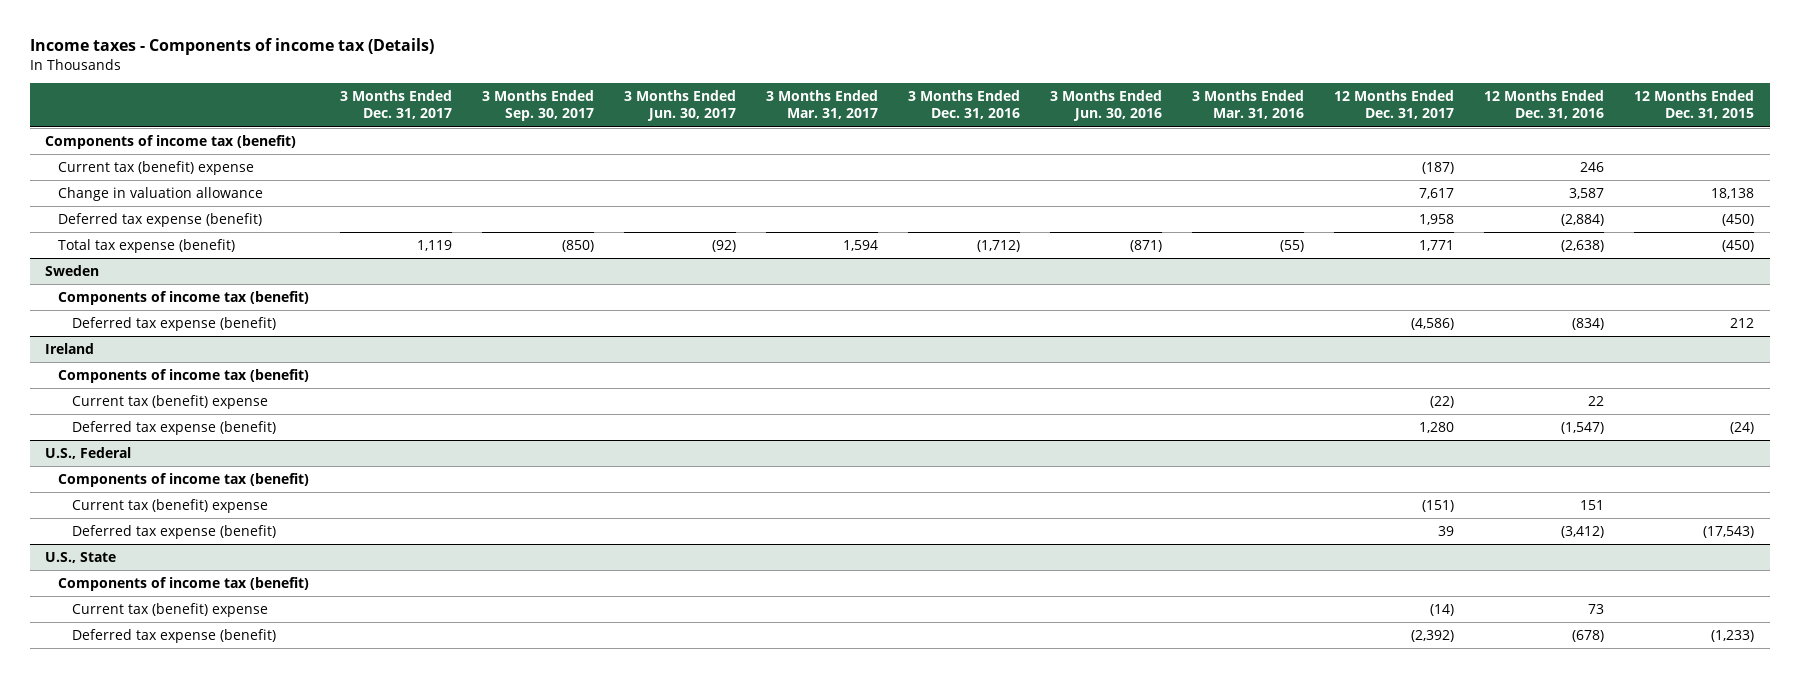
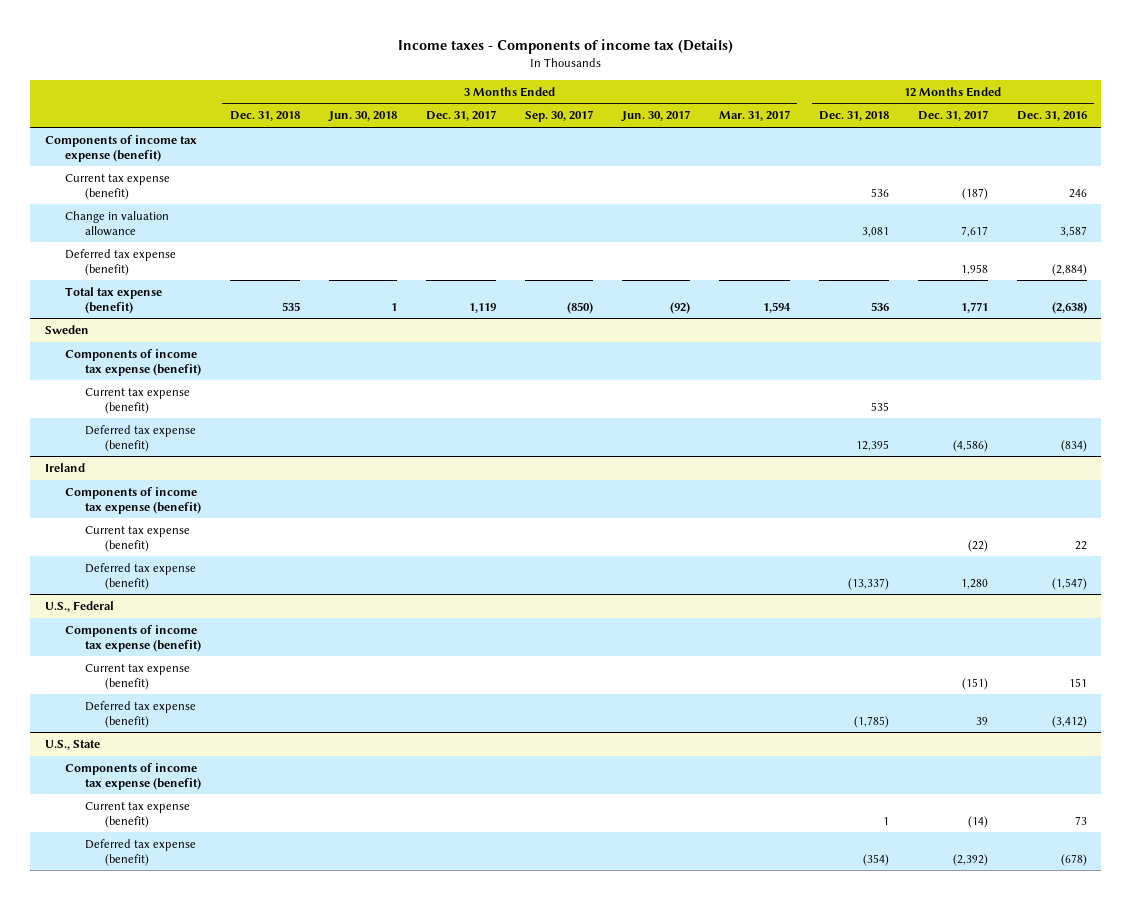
[907,90,1020,120] 3 Months Ended Dec. 31, 2016 -> none
[1050,90,1163,122] 3 Months Ended Jun. 30, 2016 -> none
[1192,90,1305,120] 3 Months Ended Mar. 31, 2016 -> none
[1634,90,1755,120] 12 Months Ended Dec. 31, 2015 -> none
none -> [229,111,300,122] Dec. 31, 2018
none -> [327,111,397,123] Jun. 30, 2018
none -> [818,111,889,122] Dec. 31, 2018
[44,135,296,150] Components of income tax (benefit) -> [44,134,197,162] Components of income tax expense (benefit)
[58,161,255,176] Current tax (benefit) expense -> [64,173,170,200] Current tax expense (benefit)
[58,291,310,306] Components of income tax (benefit) -> [64,348,201,376] Components of income tax expense (benefit)
none -> [84,387,190,414] Current tax expense (benefit)
[58,369,310,384] Components of income tax (benefit) -> [64,486,201,514] Components of income tax expense (benefit)
[72,395,269,410] Current tax (benefit) expense -> [84,525,190,552] Current tax expense (benefit)
[58,473,310,488] Components of income tax (benefit) -> [64,624,201,652] Components of income tax expense (benefit)
[72,499,269,514] Current tax (benefit) expense -> [84,663,190,690] Current tax expense (benefit)
[58,577,310,592] Components of income tax (benefit) -> [64,762,201,790] Components of income tax expense (benefit)
[72,603,269,618] Current tax (benefit) expense -> [84,801,190,828] Current tax expense (benefit)

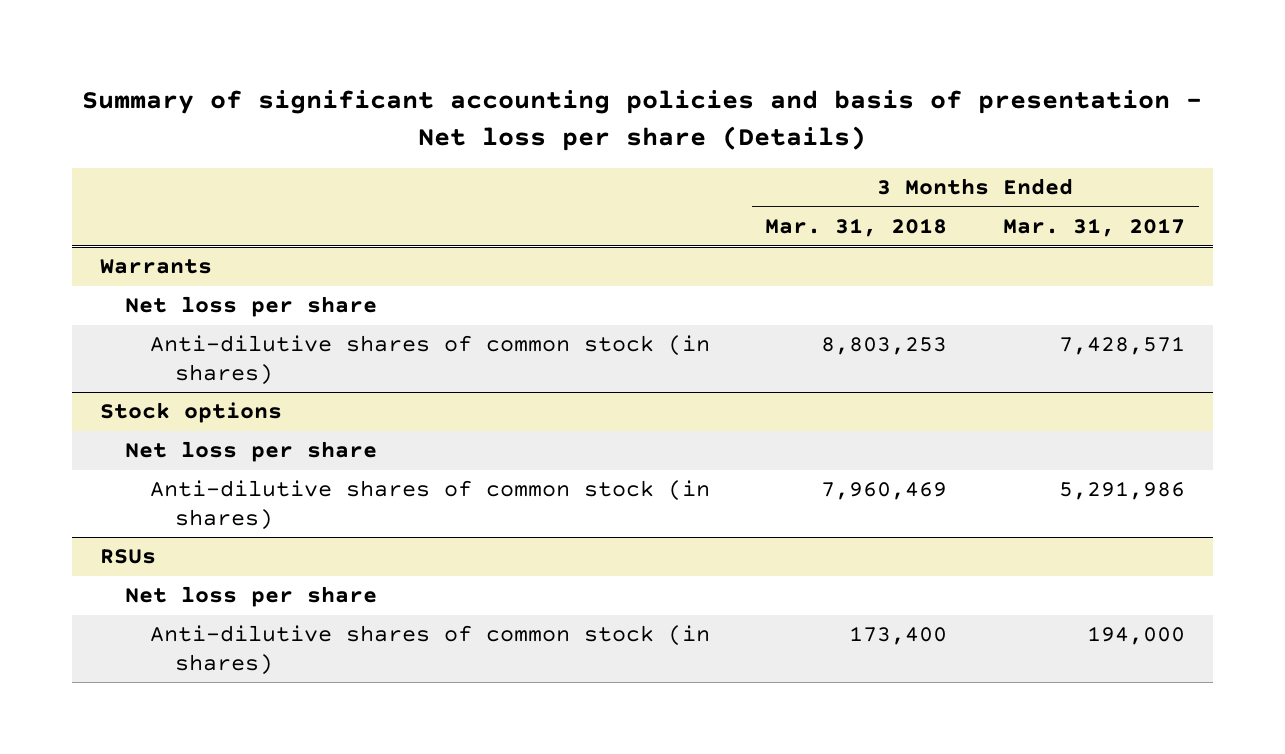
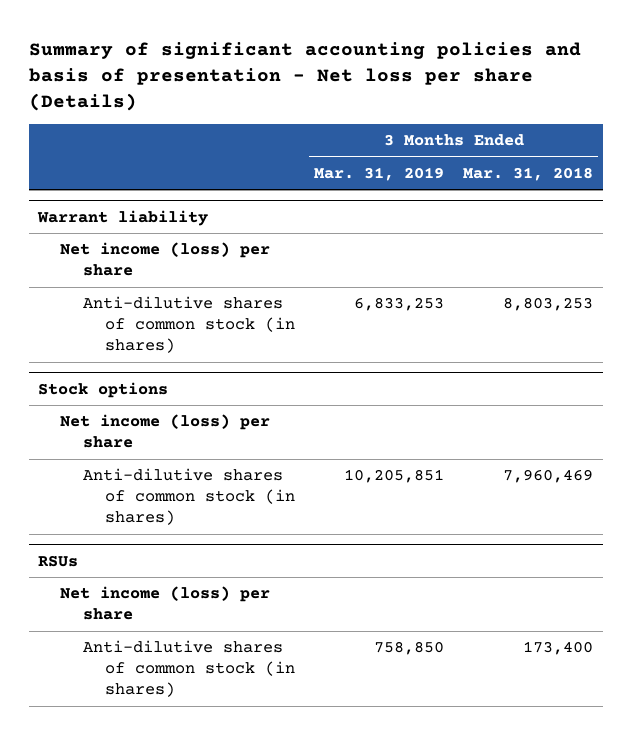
[1003,218,1186,238] Mar. 31, 2017 -> none
none -> [313,166,444,181] Mar. 31, 2019
[99,259,212,275] Warrants -> [37,209,209,226] Warrant liability
[124,296,377,318] Net loss per share -> [60,242,271,277] Net income (loss) per share
[124,441,377,463] Net loss per share -> [60,414,271,449] Net income (loss) per share
[124,586,377,608] Net loss per share -> [60,586,271,621] Net income (loss) per share

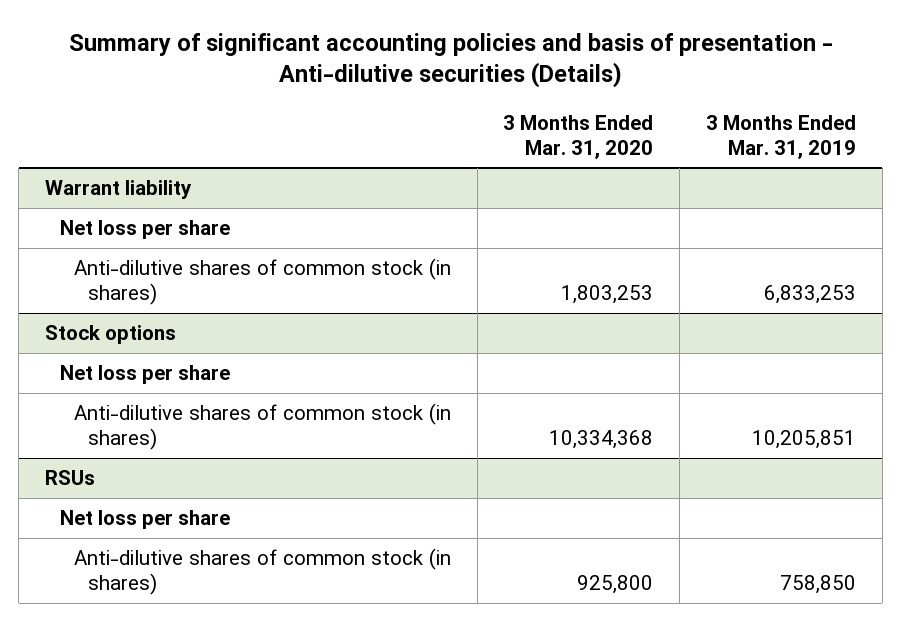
[28,41,581,111] Summary of significant accounting policies and basis of presentation - Net loss per share (Details) -> [68,32,833,89] Summary of significant accounting policies and basis of presentation - Anti-dilutive securities (Details)
[463,166,594,181] Mar. 31, 2018 -> none
none -> [503,114,654,159] 3 Months Ended Mar. 31, 2020
[60,242,271,277] Net income (loss) per share -> [59,220,230,240] Net loss per share
[60,414,271,449] Net income (loss) per share -> [59,365,230,385] Net loss per share
[60,586,271,621] Net income (loss) per share -> [59,510,230,530] Net loss per share

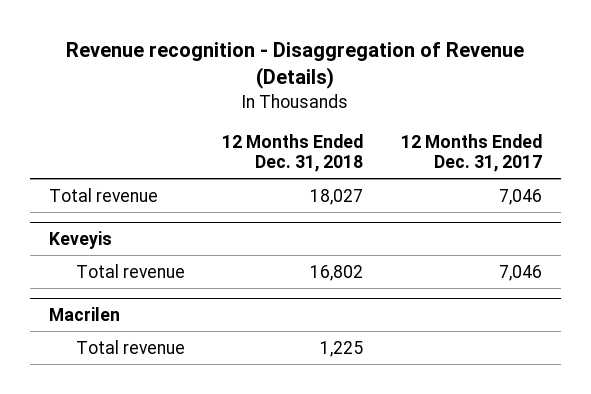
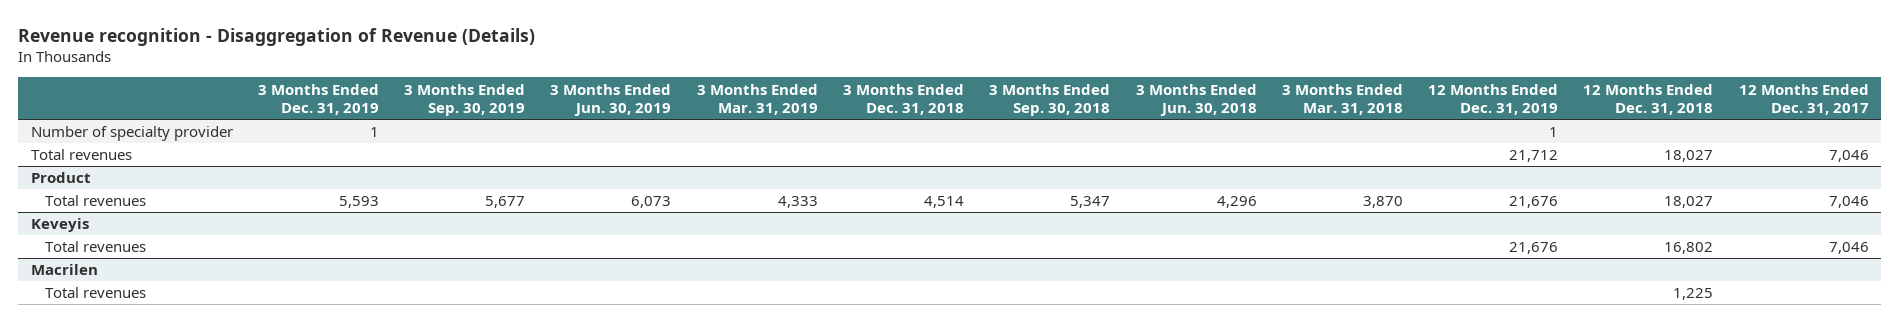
none -> [257,83,379,116] 3 Months Ended Dec. 31, 2019
none -> [404,83,526,117] 3 Months Ended Sep. 30, 2019
none -> [550,83,672,117] 3 Months Ended Jun. 30, 2019
none -> [696,83,818,116] 3 Months Ended Mar. 31, 2019
none -> [842,83,964,116] 3 Months Ended Dec. 31, 2018
none -> [989,83,1111,117] 3 Months Ended Sep. 30, 2018
none -> [1135,83,1257,117] 3 Months Ended Jun. 30, 2018
none -> [1281,83,1403,116] 3 Months Ended Mar. 31, 2018
none -> [1428,83,1559,116] 12 Months Ended Dec. 31, 2019
none -> [30,126,233,142] Number of specialty provider
[48,187,158,202] Total revenue -> [30,149,132,161] Total revenues
none -> [30,172,91,184] Product
none -> [45,195,147,207] Total revenues
[75,263,185,278] Total revenue -> [45,241,147,253] Total revenues
[75,339,185,354] Total revenue -> [45,287,147,299] Total revenues

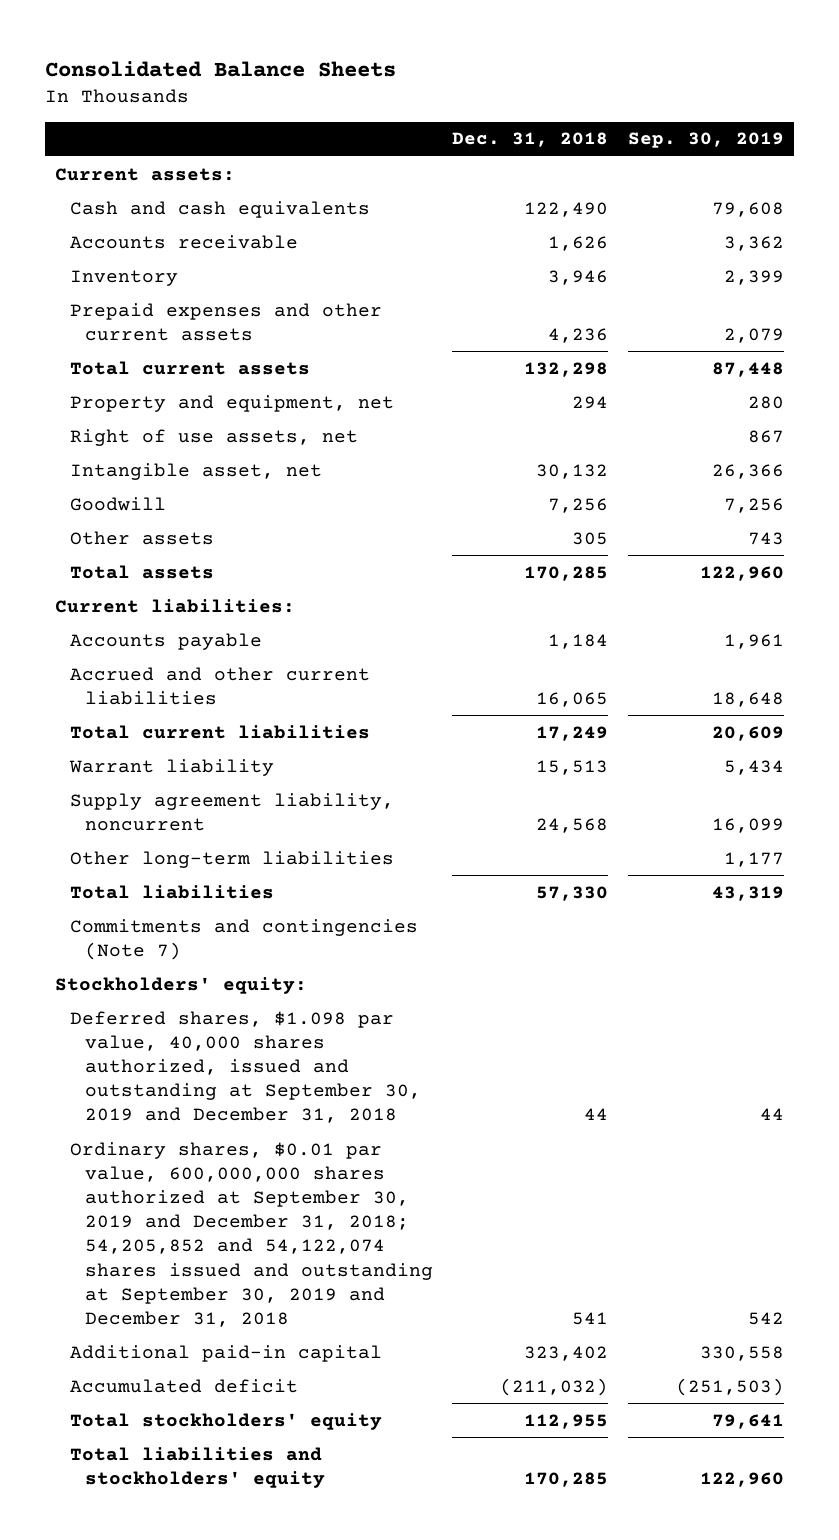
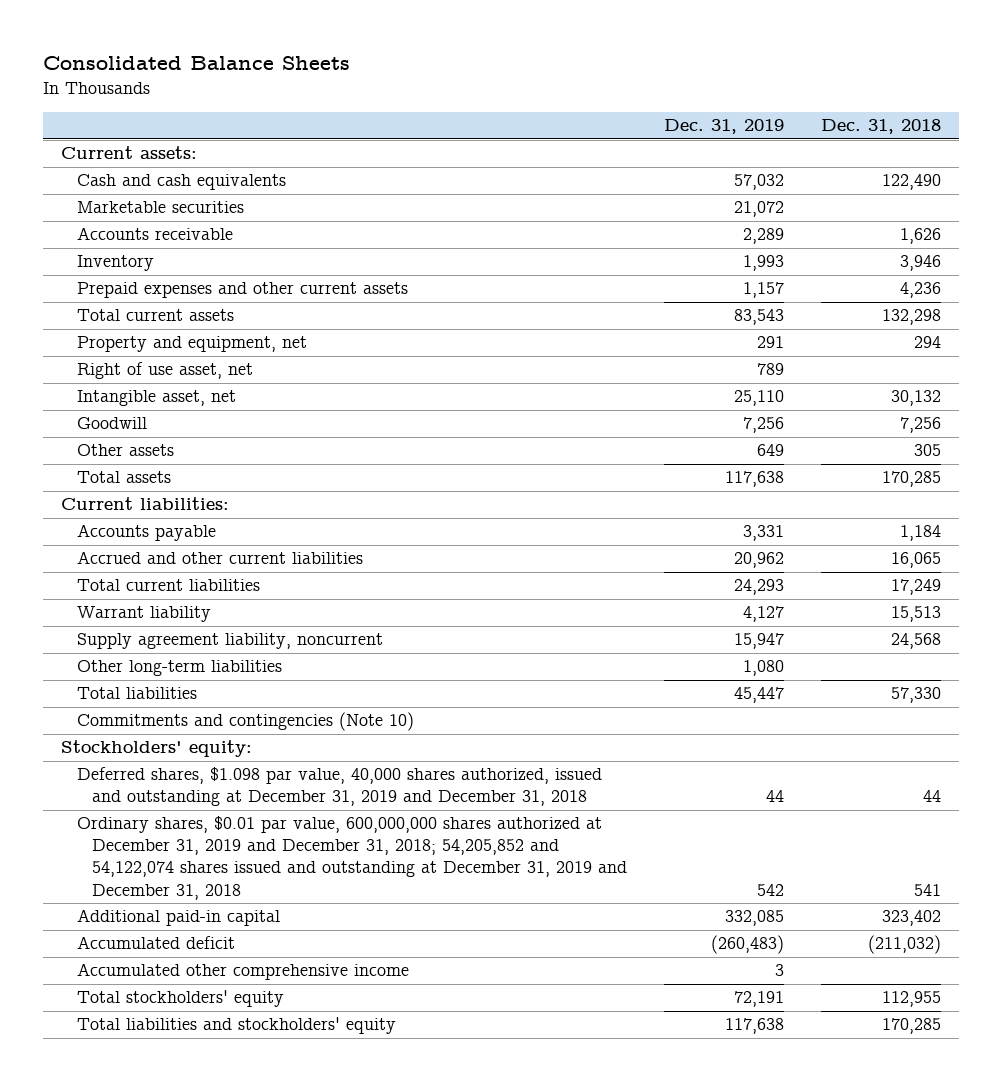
[628,132,785,149] Sep. 30, 2019 -> none
none -> [664,119,785,135] Dec. 31, 2019
none -> [76,201,244,214] Marketable securities
[69,428,358,446] Right of use assets, net -> [76,362,253,380] Right of use asset, net
[69,918,418,960] Commitments and contingencies (Note 7) -> [76,712,414,732] Commitments and contingencies (Note 10)
[69,1010,421,1124] Deferred shares, $1.098 par value, 40,000 shares authorized, issued and outstanding at September 30, 2019 and December 31, 2018 -> [76,767,602,807] Deferred shares, $1.098 par value, 40,000 shares authorized, issued and outstanding at December 31, 2019 and December 31, 2018
[69,1141,433,1327] Ordinary shares, $0.01 par value, 600,000,000 shares authorized at September 30, 2019 and December 31, 2018; 54,205,852 and 54,122,074 shares issued and outstanding at September 30, 2019 and December 31, 2018 -> [76,816,628,900] Ordinary shares, $0.01 par value, 600,000,000 shares authorized at December 31, 2019 and December 31, 2018; 54,205,852 and 54,122,074 shares issued and outstanding at December 31, 2019 and December 31, 2018
none -> [76,963,409,981] Accumulated other comprehensive income

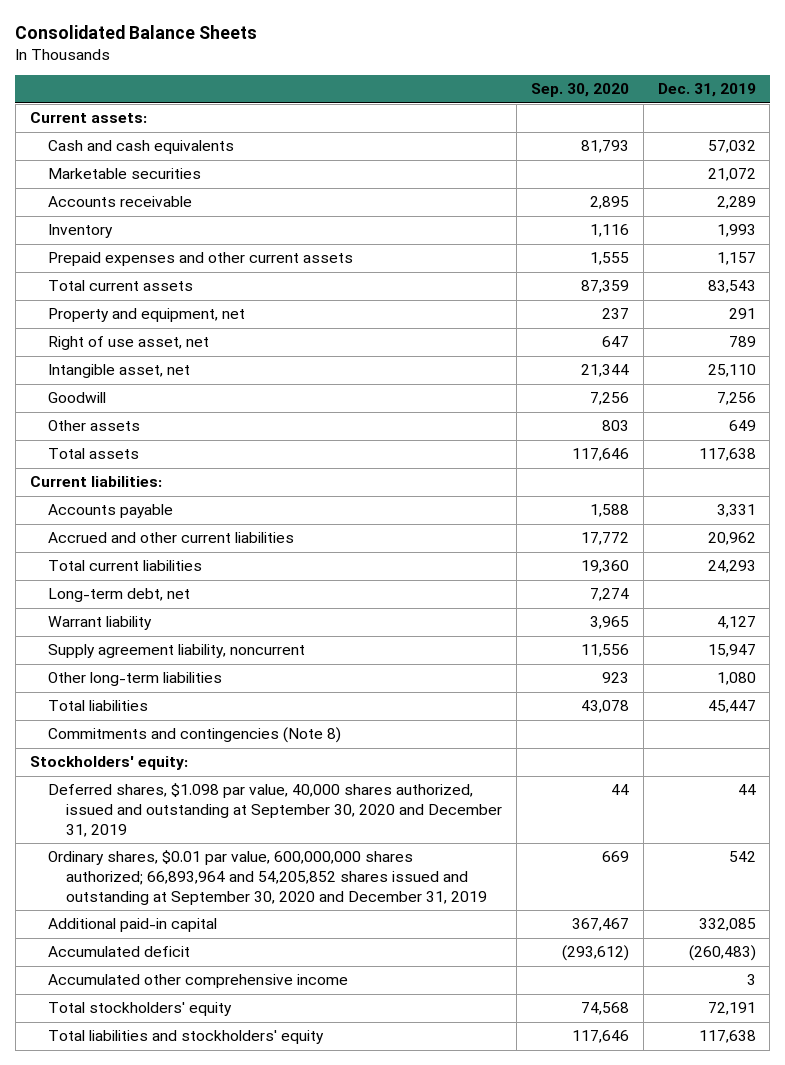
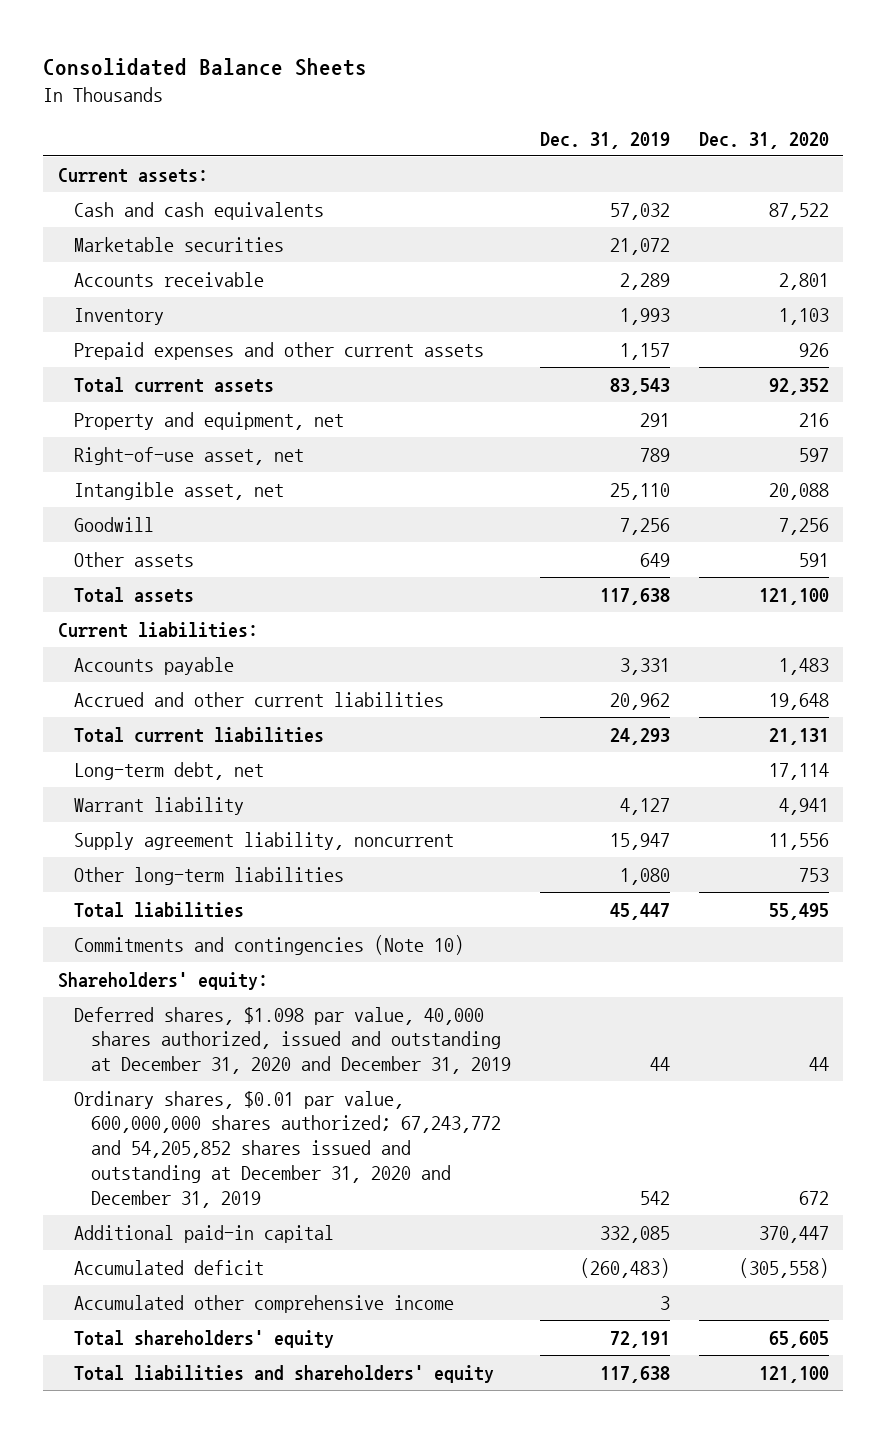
[530,83,629,98] Sep. 30, 2020 -> none
none -> [698,132,829,150] Dec. 31, 2020
[47,336,209,351] Right of use asset, net -> [74,446,305,465] Right-of-use asset, net
[47,727,341,744] Commitments and contingencies (Note 8) -> [74,934,465,955] Commitments and contingencies (Note 10)
[29,756,188,771] Stockholders' equity: -> [58,971,269,990] Shareholders' equity:
[47,783,502,837] Deferred shares, $1.098 par value, 40,000 shares authorized, issued and outstanding at September 30, 2020 and December 31, 2019 -> [74,1006,511,1075] Deferred shares, $1.098 par value, 40,000 shares authorized, issued and outstanding at December 31, 2020 and December 31, 2019
[47,850,487,905] Ordinary shares, $0.01 par value, 600,000,000 shares authorized; 66,893,964 and 54,205,852 shares issued and outstanding at September 30, 2020 and December 31, 2019 -> [74,1090,501,1208] Ordinary shares, $0.01 par value, 600,000,000 shares authorized; 67,243,772 and 54,205,852 shares issued and outstanding at December 31, 2020 and December 31, 2019
[47,1002,232,1017] Total stockholders' equity -> [74,1329,335,1348] Total shareholders' equity
[47,1030,324,1045] Total liabilities and stockholders' equity -> [74,1364,495,1383] Total liabilities and shareholders' equity

